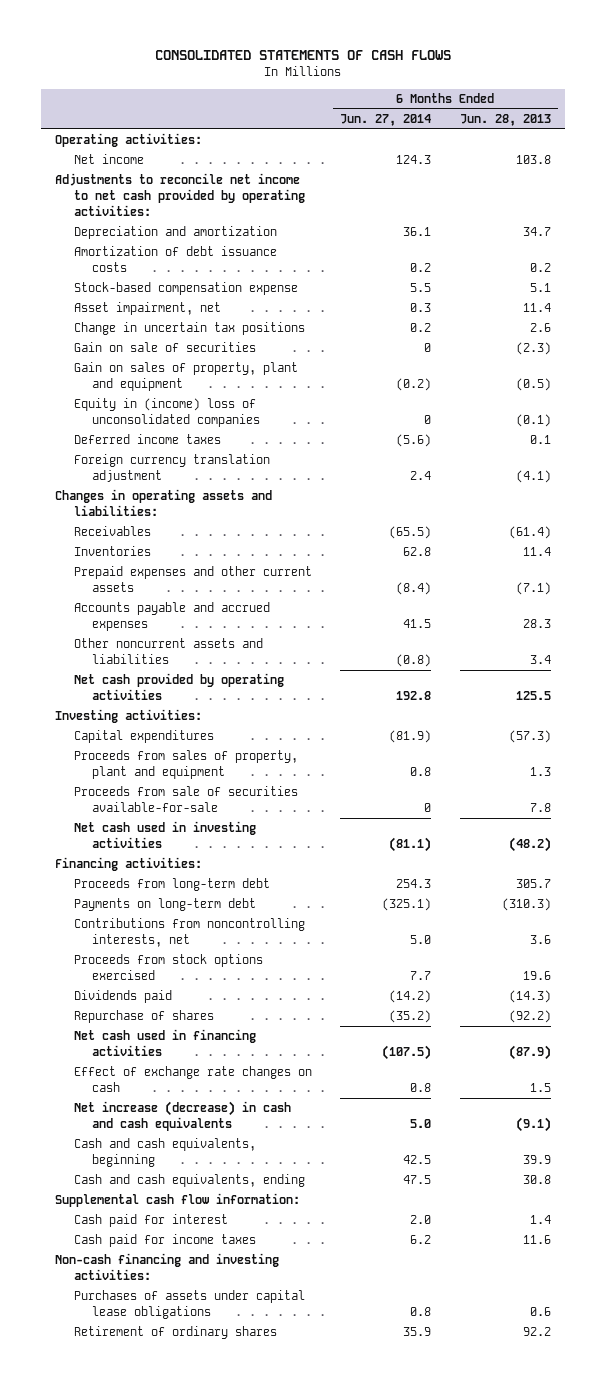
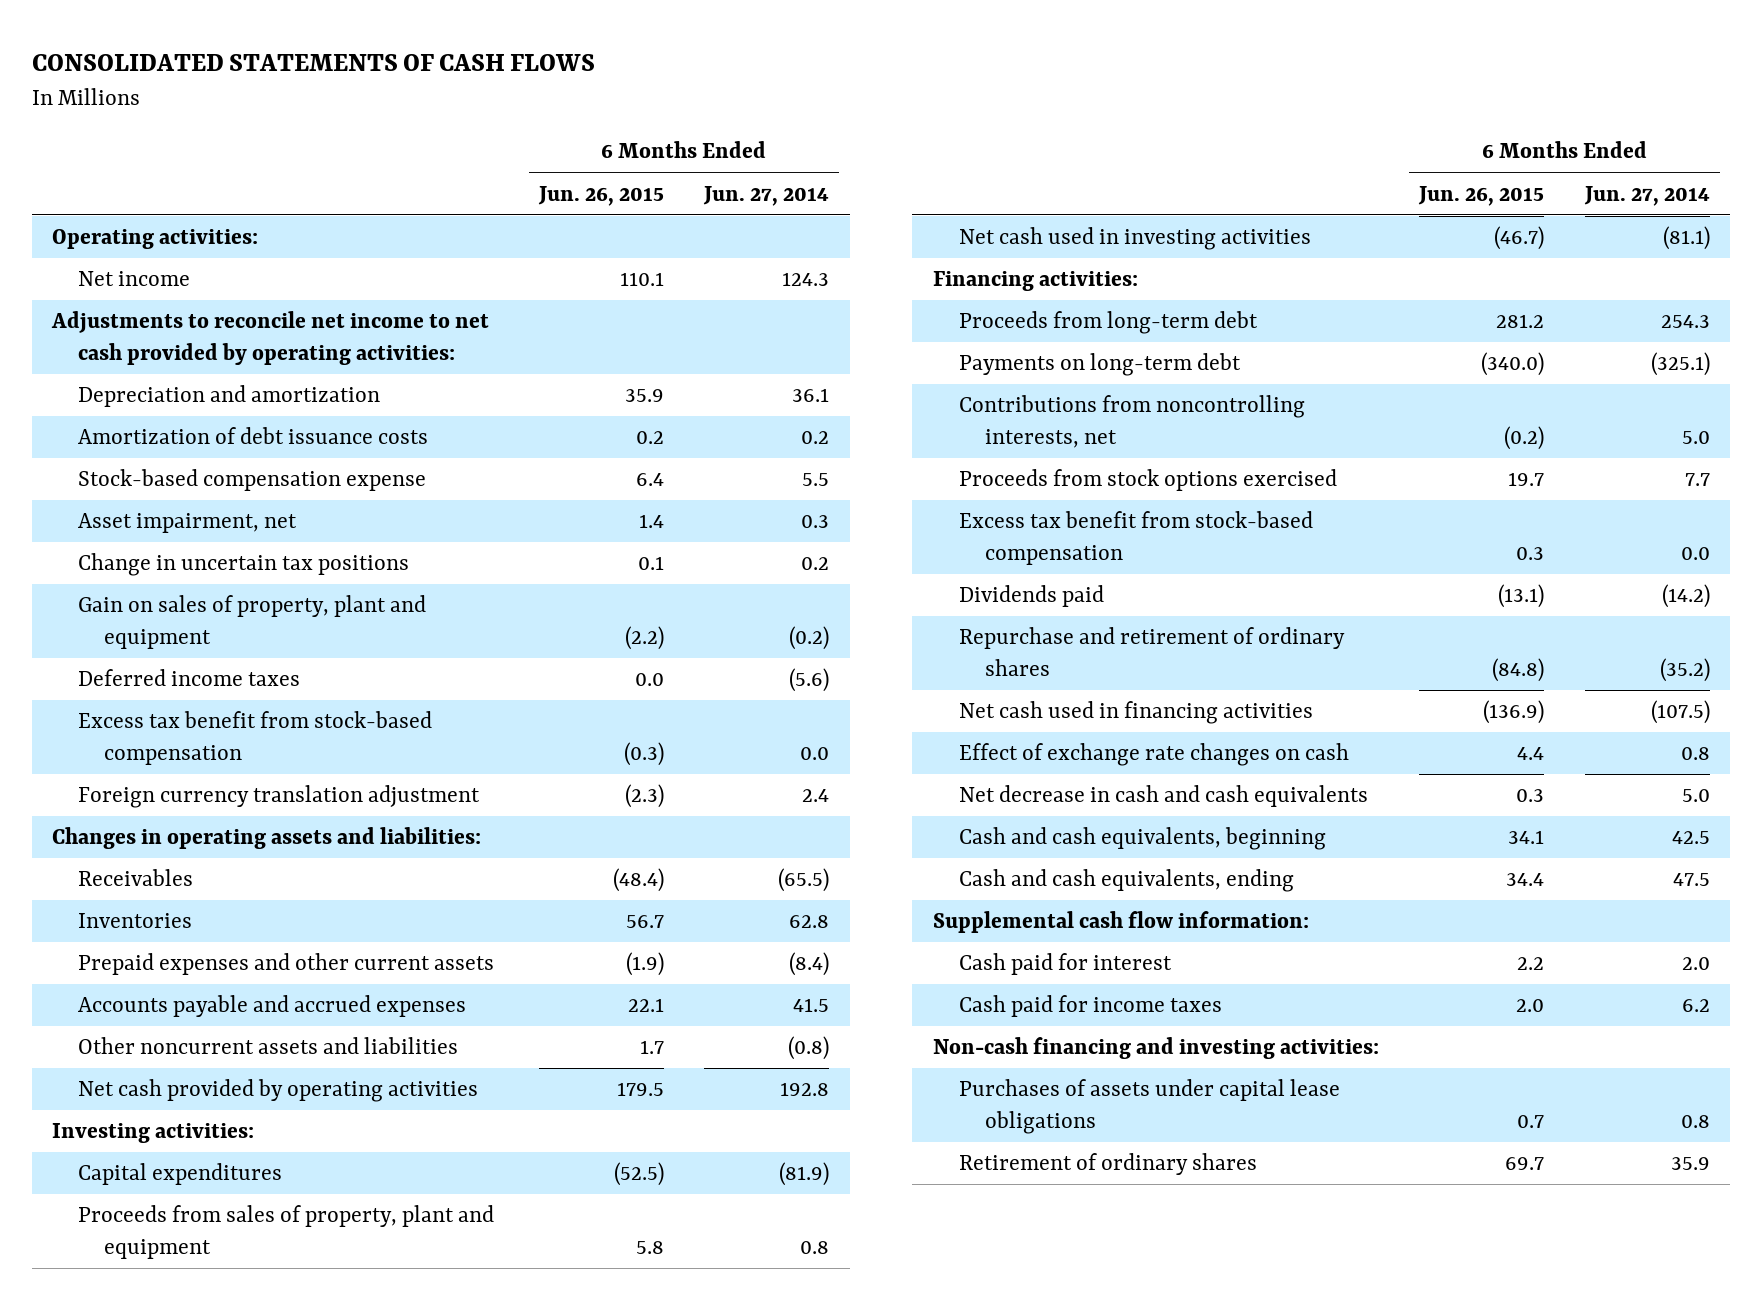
[459,114,551,127] Jun. 28, 2013 -> none
none -> [537,185,664,206] Jun. 26, 2015
[73,342,256,353] Gain on sale of securities -> none
[73,398,260,428] Equity in (income) loss of unconsolidated companies -> none
none -> [78,711,433,765] Excess tax benefit from stock-based compensation
[73,786,298,813] Proceeds from sale of securities available-for-sale -> none
none -> [958,511,1313,565] Excess tax benefit from stock-based compensation
[73,1010,214,1024] Repurchase of shares -> [958,627,1345,676] Repurchase and retirement of ordinary shares
[73,1101,291,1132] Net increase (decrease) in cash and cash equivalents -> [958,785,1368,808] Net decrease in cash and cash equivalents

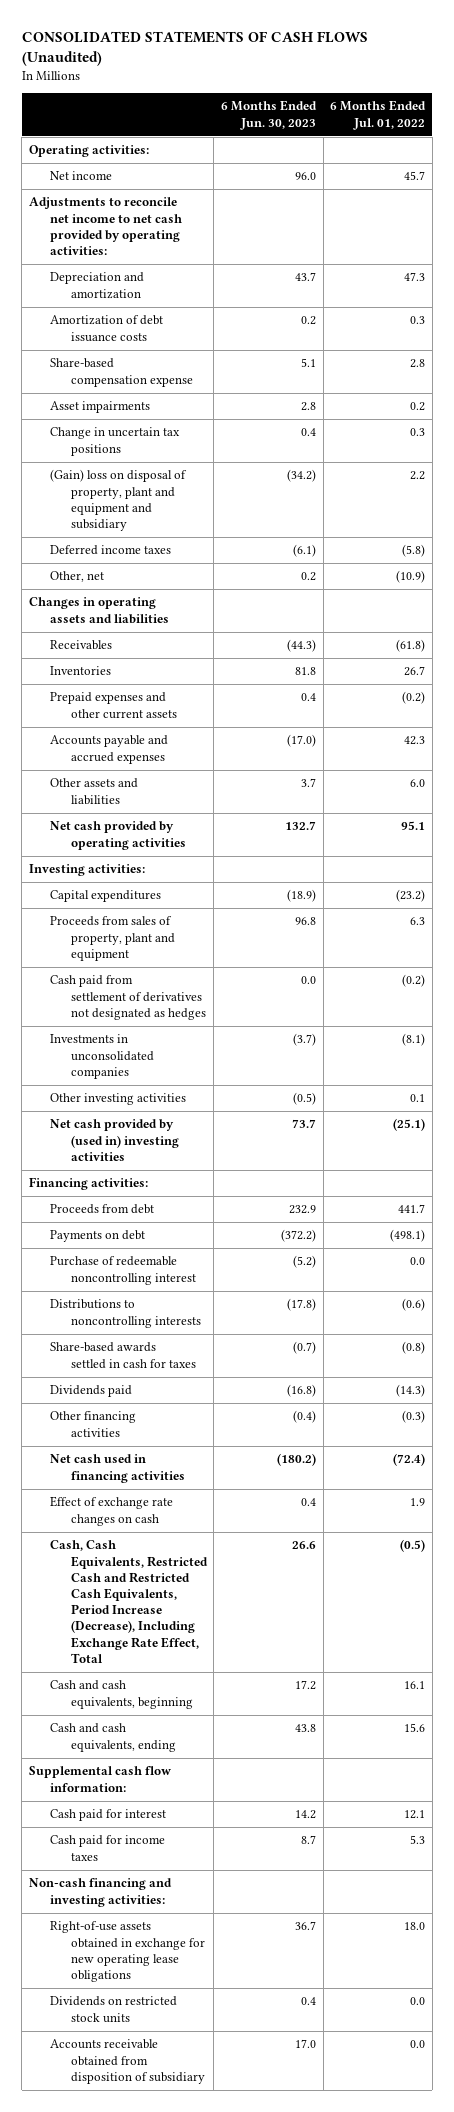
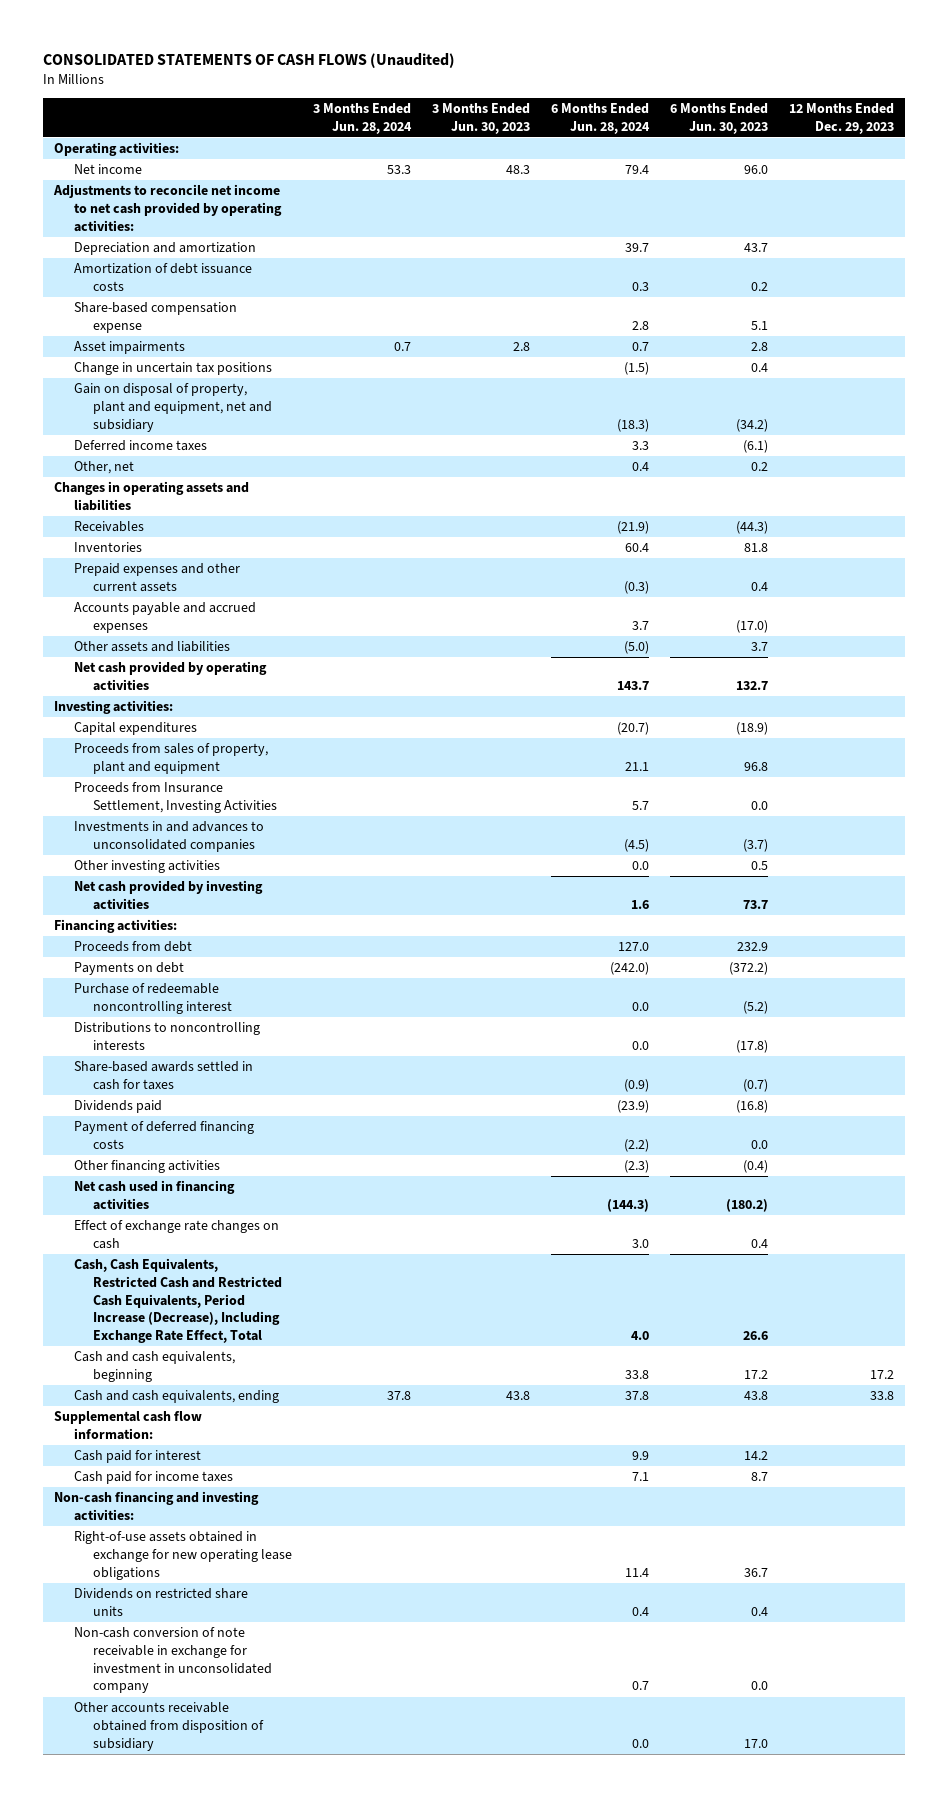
[330,100,427,130] 6 Months Ended Jul. 01, 2022 -> none
none -> [313,102,413,134] 3 Months Ended Jun. 28, 2024
none -> [432,102,531,134] 3 Months Ended Jun. 30, 2023
none -> [551,102,651,134] 6 Months Ended Jun. 28, 2024
none -> [789,102,895,134] 12 Months Ended Dec. 29, 2023
[49,469,187,532] (Gain) loss on disposal of property, plant and equipment and subsidiary -> [73,383,273,432] Gain on disposal of property, plant and equipment, net and subsidiary
[49,975,206,1020] Cash paid from settlement of derivatives not designated as hedges -> none
none -> [73,782,278,814] Proceeds from Insurance Settlement, Investing Activities
[49,1034,154,1079] Investments in unconsolidated companies -> [73,821,264,853] Investments in and advances to unconsolidated companies
[292,1092,316,1106] (0.5) -> [751,861,769,871] 0.5
[49,1119,179,1161] Net cash provided by (used in) investing activities -> [73,880,263,911] Net cash provided by investing activities
none -> [73,1121,254,1150] Payment of deferred financing costs
[49,1996,177,2023] Dividends on restricted stock units -> [73,1588,248,1617] Dividends on restricted share units
none -> [73,1627,273,1694] Non-cash conversion of note receivable in exchange for investment in unconsolidated company
[49,2039,205,2084] Accounts receivable obtained from disposition of subsidiary -> [73,1702,265,1751] Other accounts receivable obtained from disposition of subsidiary

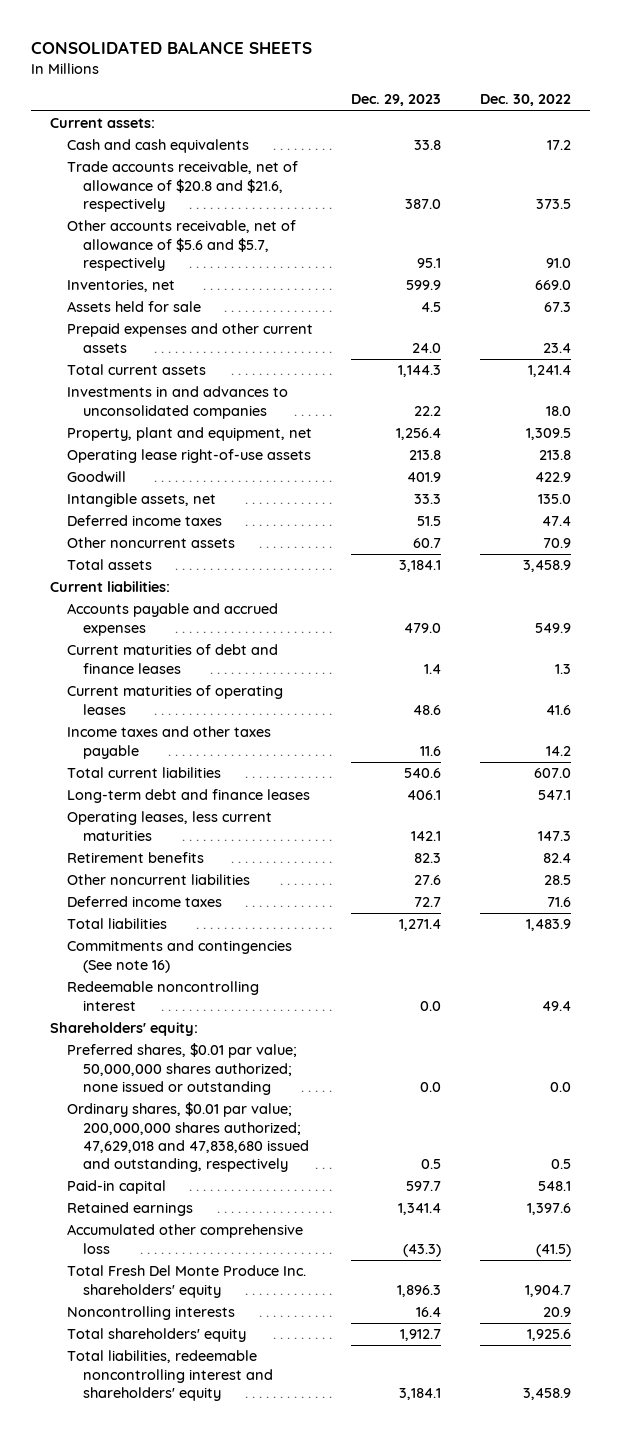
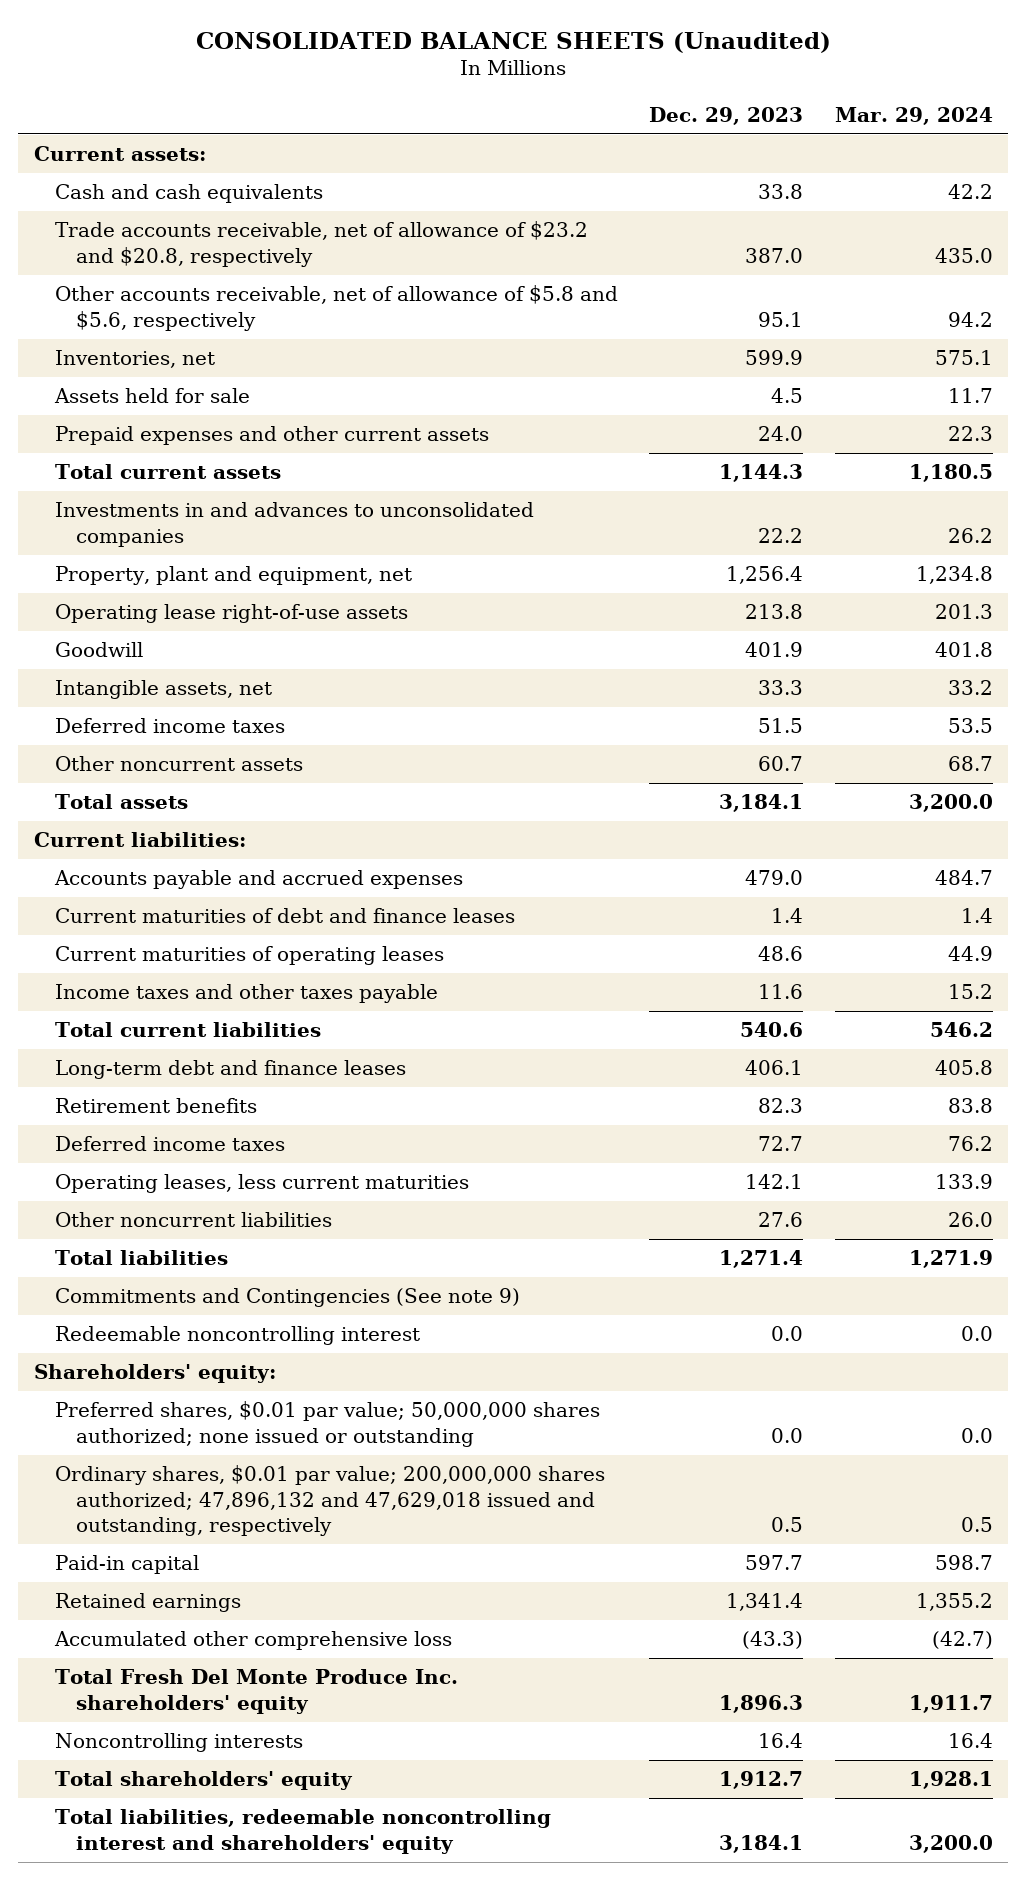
[31,40,313,54] CONSOLIDATED BALANCE SHEETS -> [196,31,832,53] CONSOLIDATED BALANCE SHEETS (Unaudited)
[479,94,571,107] Dec. 30, 2022 -> none
none -> [834,106,993,125] Mar. 29, 2024
[66,161,298,212] Trade accounts receivable, net of allowance of $20.8 and $21.6, respectively -> [54,221,588,267] Trade accounts receivable, net of allowance of $23.2 and $20.8, respectively
[66,220,296,271] Other accounts receivable, net of allowance of $5.6 and $5.7, respectively -> [54,285,618,331] Other accounts receivable, net of allowance of $5.8 and $5.6, respectively
[66,811,272,841] Operating leases, less current maturities -> [54,1174,469,1194] Operating leases, less current maturities
[66,874,250,886] Other noncurrent liabilities -> [54,1212,332,1228] Other noncurrent liabilities
[66,940,292,973] Commitments and contingencies (See note 16) -> [54,1288,520,1308] Commitments and Contingencies (See note 9)
[66,1102,309,1173] Ordinary shares, $0.01 par value; 200,000,000 shares authorized; 47,629,018 and 47,838,680 issued and outstanding, respectively -> [54,1465,605,1537] Ordinary shares, $0.01 par value; 200,000,000 shares authorized; 47,896,132 and 47,629,018 issued and outstanding, respectively

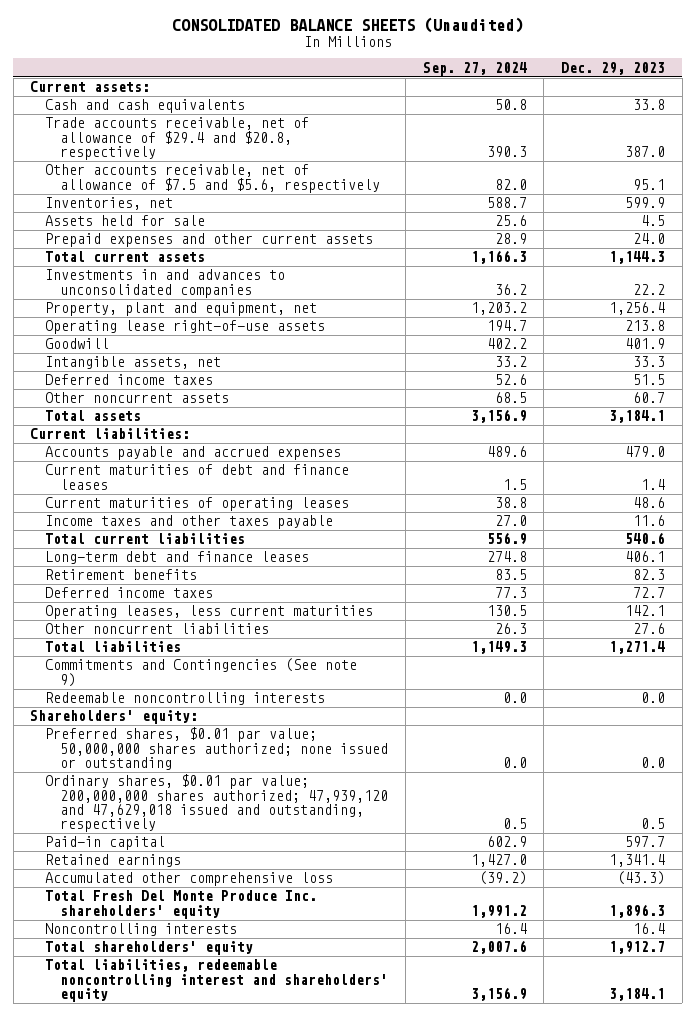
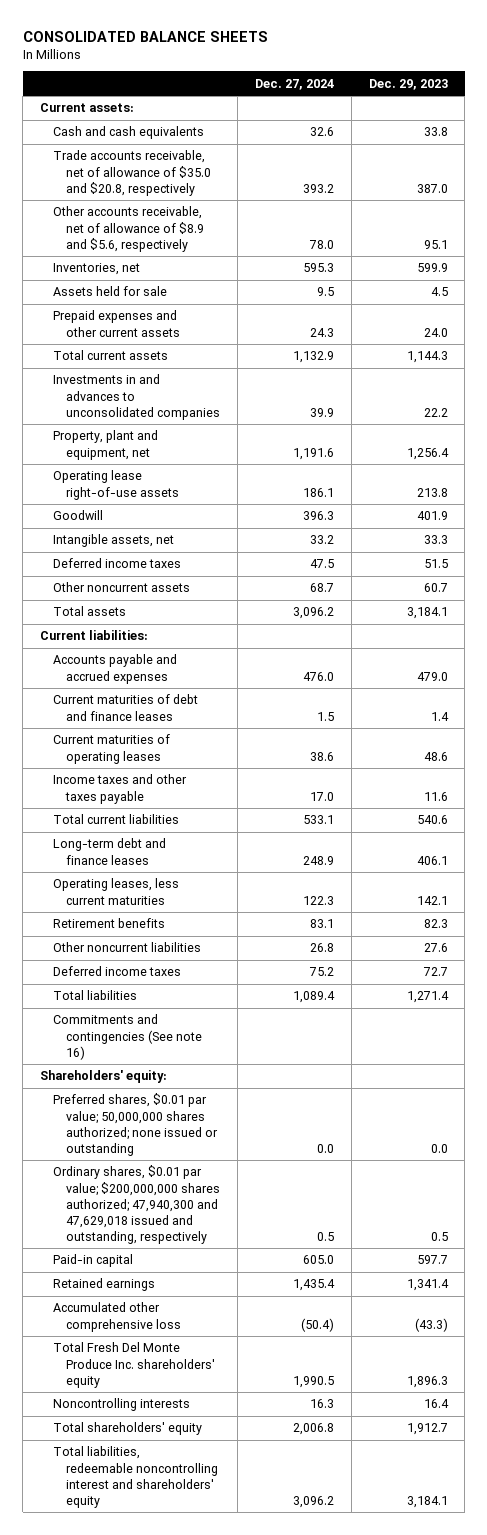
[171,17,523,34] CONSOLIDATED BALANCE SHEETS (Unaudited) -> [22,30,268,42] CONSOLIDATED BALANCE SHEETS
[422,61,527,76] Sep. 27, 2024 -> none
none -> [254,78,334,90] Dec. 27, 2024
[45,117,310,160] Trade accounts receivable, net of allowance of $29.4 and $20.8, respectively -> [53,150,212,196] Trade accounts receivable, net of allowance of $35.0 and $20.8, respectively
[45,164,380,193] Other accounts receivable, net of allowance of $7.5 and $5.6, respectively -> [53,206,205,252] Other accounts receivable, net of allowance of $8.9 and $5.6, respectively
[45,569,198,581] Retirement benefits -> [53,918,166,929] Retirement benefits
[45,587,214,599] Deferred income taxes -> [53,966,182,977] Deferred income taxes
[45,692,326,706] Redeemable noncontrolling interests -> none
[45,658,358,687] Commitments and Contingencies (See note 9) -> [53,1014,203,1060] Commitments and contingencies (See note 16)
[45,774,388,833] Ordinary shares, $0.01 par value; 200,000,000 shares authorized; 47,939,120 and 47,629,018 issued and outstanding, respectively -> [53,1165,221,1244] Ordinary shares, $0.01 par value; $200,000,000 shares authorized; 47,940,300 and 47,629,018 issued and outstanding, respectively

